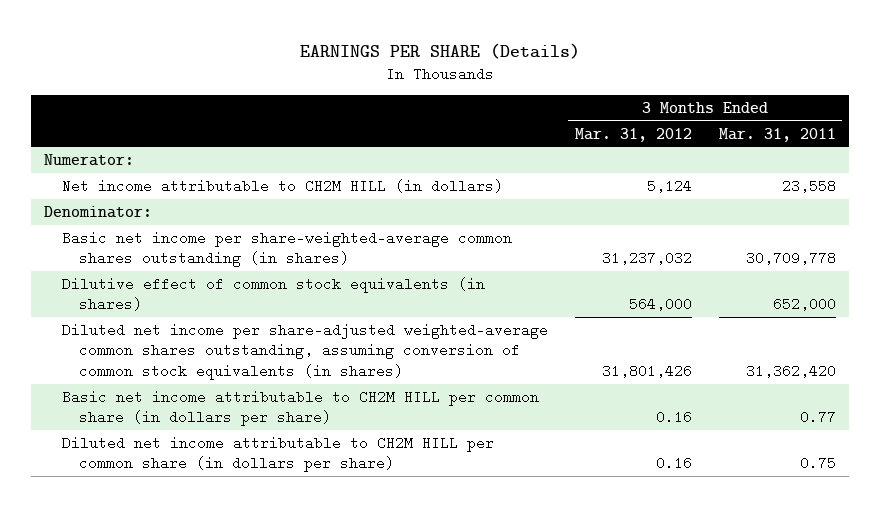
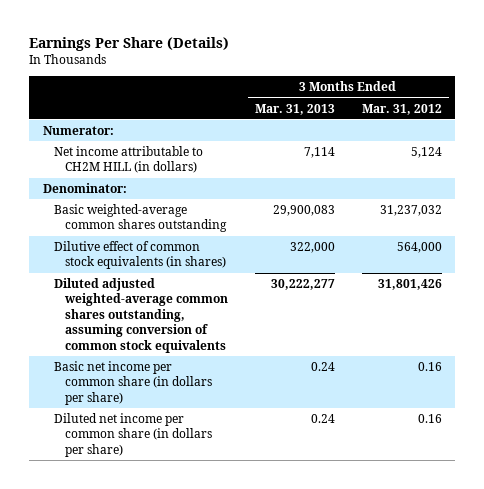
[300,42,581,59] EARNINGS PER SHARE (Details) -> [29,36,230,51] Earnings Per Share (Details)
[718,127,836,142] Mar. 31, 2011 -> none
none -> [254,103,335,115] Mar. 31, 2013
[61,230,512,268] Basic net income per share-weighted-average common shares outstanding (in shares) -> [53,204,227,233] Basic weighted-average common shares outstanding
[61,322,548,380] Diluted net income per share-adjusted weighted-average common shares outstanding, assuming conversion of common stock equivalents (in shares) -> [53,278,228,353] Diluted adjusted weighted-average common shares outstanding, assuming conversion of common stock equivalents
[61,389,539,427] Basic net income attributable to CH2M HILL per common share (in dollars per share) -> [53,361,212,405] Basic net income per common share (in dollars per share)
[61,435,494,473] Diluted net income attributable to CH2M HILL per common share (in dollars per share) -> [53,413,212,457] Diluted net income per common share (in dollars per share)

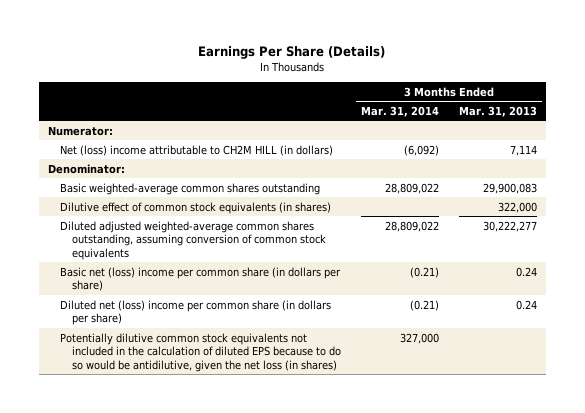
[361,103,442,115] Mar. 31, 2012 -> none
none -> [361,105,440,117] Mar. 31, 2014
[53,146,203,174] Net income attributable to CH2M HILL (in dollars) -> [60,144,334,156] Net (loss) income attributable to CH2M HILL (in dollars)
[53,361,212,405] Basic net income per common share (in dollars per share) -> [60,266,342,292] Basic net (loss) income per common share (in dollars per share)
[53,413,212,457] Diluted net income per common share (in dollars per share) -> [60,299,332,326] Diluted net (loss) income per common share (in dollars per share)
none -> [60,332,342,372] Potentially dilutive common stock equivalents not included in the calculation of diluted EPS because to do so would be antidilutive, given the net loss (in shares)

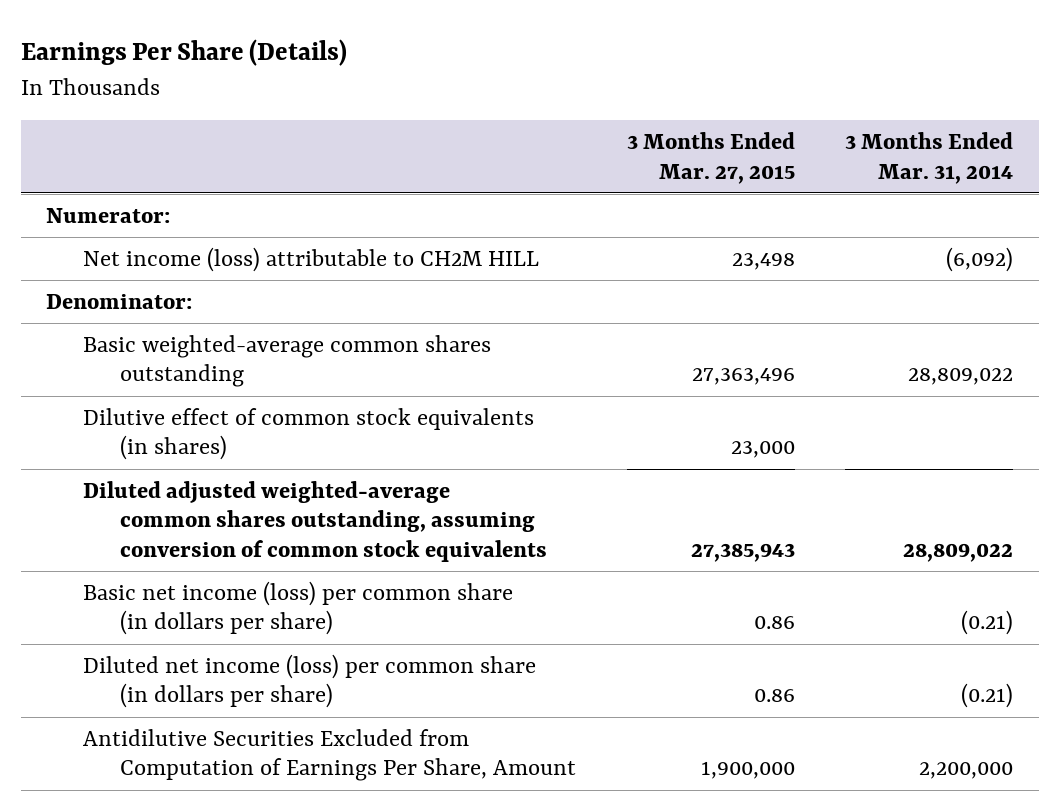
[458,105,537,117] Mar. 31, 2013 -> none
none -> [626,131,795,184] 3 Months Ended Mar. 27, 2015
[60,144,334,156] Net (loss) income attributable to CH2M HILL (in dollars) -> [83,246,540,272] Net income (loss) attributable to CH2M HILL
[60,332,342,372] Potentially dilutive common stock equivalents not included in the calculation of diluted EPS because to do so would be antidilutive, given the net loss (in shares) -> none
[60,266,342,292] Basic net (loss) income per common share (in dollars per share) -> [83,580,514,636] Basic net income (loss) per common share (in dollars per share)
[60,299,332,326] Diluted net (loss) income per common share (in dollars per share) -> [83,653,537,709] Diluted net income (loss) per common share (in dollars per share)
none -> [83,728,577,782] Antidilutive Securities Excluded from Computation of Earnings Per Share, Amount

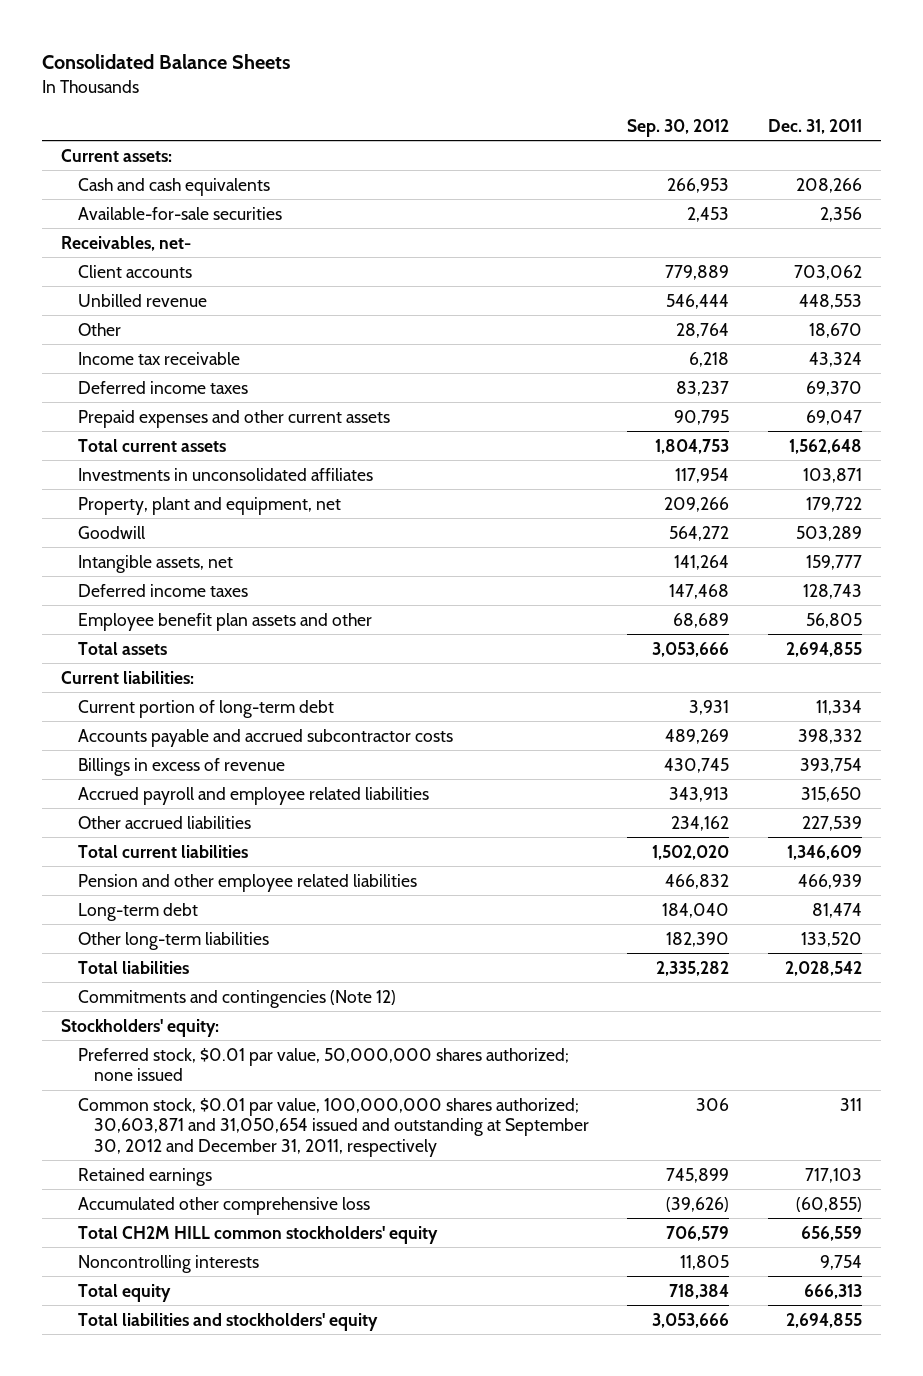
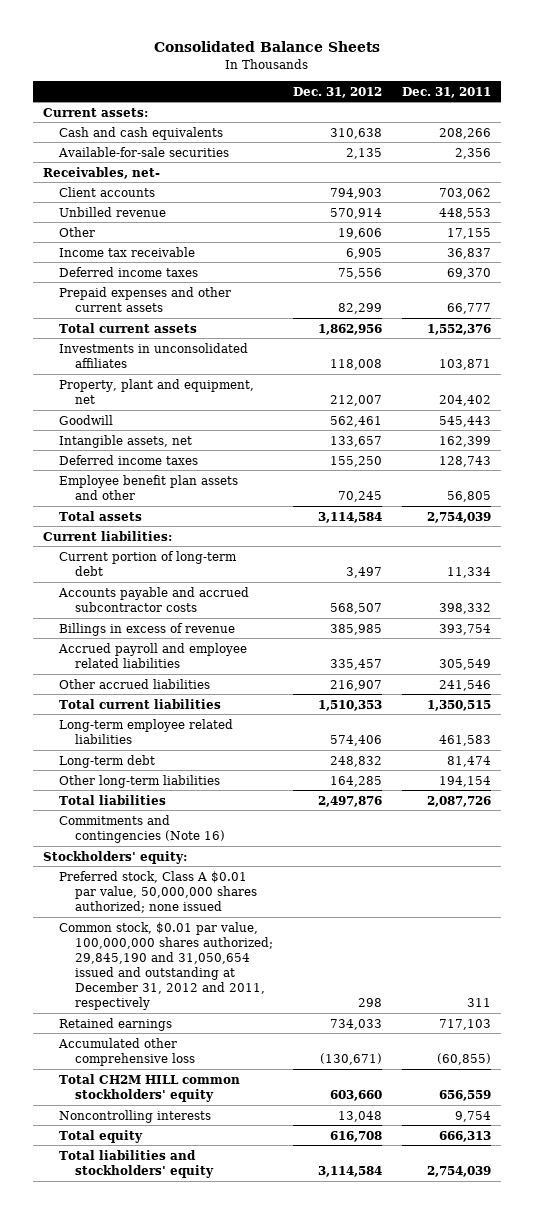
[627,118,730,137] Sep. 30, 2012 -> none
none -> [292,86,382,98] Dec. 31, 2012
[808,322,862,338] 18,670 -> [447,227,492,239] 17,155
[808,351,862,367] 43,324 -> [447,247,492,259] 36,837
[805,409,862,425] 69,047 -> [447,302,492,314] 66,777
[788,438,862,454] 1,562,648 -> [427,323,492,335] 1,552,376
[805,496,862,512] 179,722 -> [439,394,492,406] 204,402
[795,525,862,541] 503,289 -> [439,415,492,427] 545,443
[805,554,862,570] 159,777 -> [439,435,492,447] 162,399
[785,641,862,657] 2,694,855 -> [427,511,492,523] 2,754,039
[800,786,862,802] 315,650 -> [439,658,492,670] 305,549
[801,815,862,831] 227,539 -> [439,679,492,691] 241,546
[786,844,862,860] 1,346,609 -> [427,699,492,711] 1,350,515
[77,873,417,892] Pension and other employee related liabilities -> [59,718,234,744] Long-term employee related liabilities
[797,873,862,889] 466,939 -> [439,734,492,746] 461,583
[800,931,862,947] 133,520 -> [439,775,492,787] 194,154
[784,960,862,976] 2,028,542 -> [427,795,492,807] 2,087,726
[77,989,396,1008] Commitments and contingencies (Note 12) -> [59,814,225,843] Commitments and contingencies (Note 16)
[77,1047,569,1082] Preferred stock, $0.01 par value, 50,000,000 shares authorized; none issued -> [59,870,257,913] Preferred stock, Class A $0.01 par value, 50,000,000 shares authorized; none issued
[77,1097,590,1157] Common stock, $0.01 par value, 100,000,000 shares authorized; 30,603,871 and 31,050,654 issued and outstanding at September 30, 2012 and December 31, 2011, respectively -> [59,921,273,1011] Common stock, $0.01 par value, 100,000,000 shares authorized; 29,845,190 and 31,050,654 issued and outstanding at December 31, 2012 and 2011, respectively
[785,1312,862,1328] 2,694,855 -> [427,1165,492,1177] 2,754,039

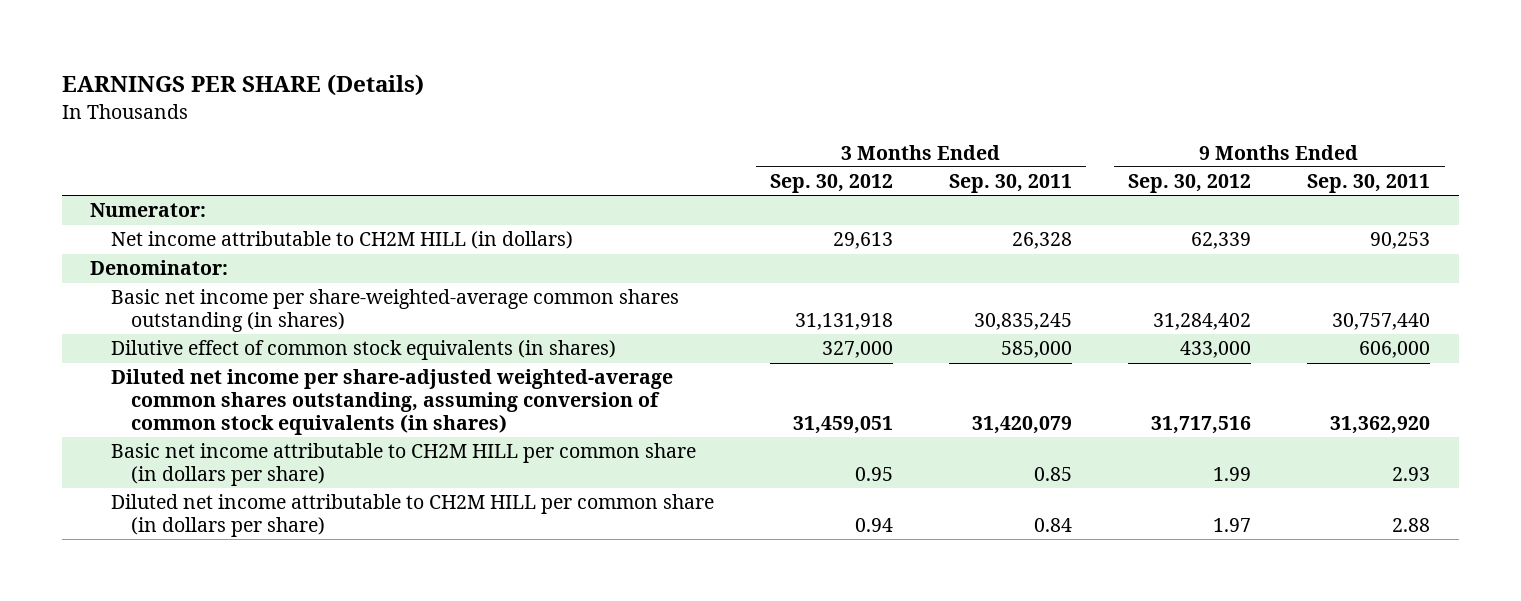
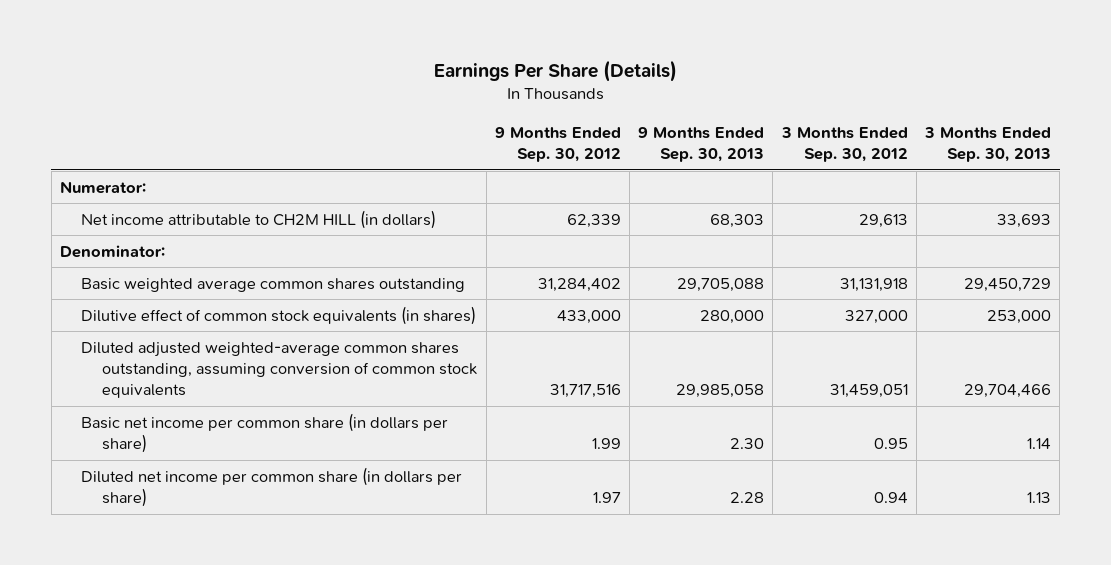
[62,74,425,97] EARNINGS PER SHARE (Details) -> [433,60,677,83] Earnings Per Share (Details)
[949,174,1073,194] Sep. 30, 2011 -> none
[1307,174,1431,194] Sep. 30, 2011 -> none
none -> [638,126,765,163] 9 Months Ended Sep. 30, 2013
none -> [923,126,1051,163] 3 Months Ended Sep. 30, 2013
[110,289,679,332] Basic net income per share-weighted-average common shares outstanding (in shares) -> [81,277,466,292] Basic weighted average common shares outstanding
[110,369,673,435] Diluted net income per share-adjusted weighted-average common shares outstanding, assuming conversion of common stock equivalents (in shares) -> [81,341,478,399] Diluted adjusted weighted-average common shares outstanding, assuming conversion of common stock equivalents
[110,443,696,486] Basic net income attributable to CH2M HILL per common share (in dollars per share) -> [81,412,449,454] Basic net income per common share (in dollars per share)
[110,494,714,537] Diluted net income attributable to CH2M HILL per common share (in dollars per share) -> [81,466,463,508] Diluted net income per common share (in dollars per share)

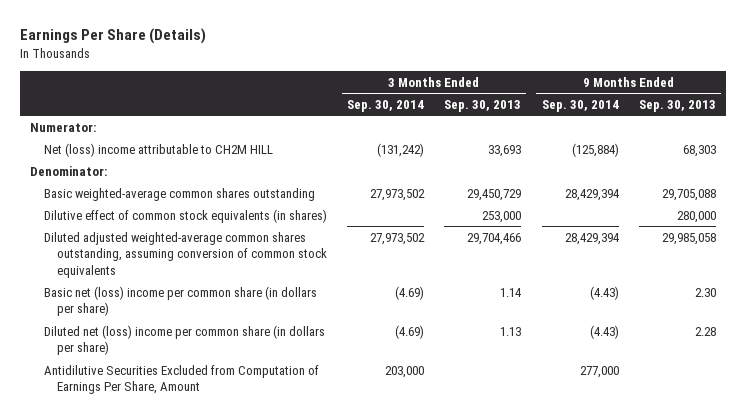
[494,126,621,163] 9 Months Ended Sep. 30, 2012 -> none
[780,126,908,163] 3 Months Ended Sep. 30, 2012 -> none
none -> [347,99,425,112] Sep. 30, 2014
none -> [541,99,619,112] Sep. 30, 2014
[81,209,437,229] Net income attributable to CH2M HILL (in dollars) -> [43,142,273,157] Net (loss) income attributable to CH2M HILL
[81,277,466,292] Basic weighted average common shares outstanding -> [43,187,315,201] Basic weighted-average common shares outstanding
[81,412,449,454] Basic net income per common share (in dollars per share) -> [43,285,317,317] Basic net (loss) income per common share (in dollars per share)
[81,466,463,508] Diluted net income per common share (in dollars per share) -> [43,324,325,356] Diluted net (loss) income per common share (in dollars per share)
none -> [43,364,319,395] Antidilutive Securities Excluded from Computation of Earnings Per Share, Amount

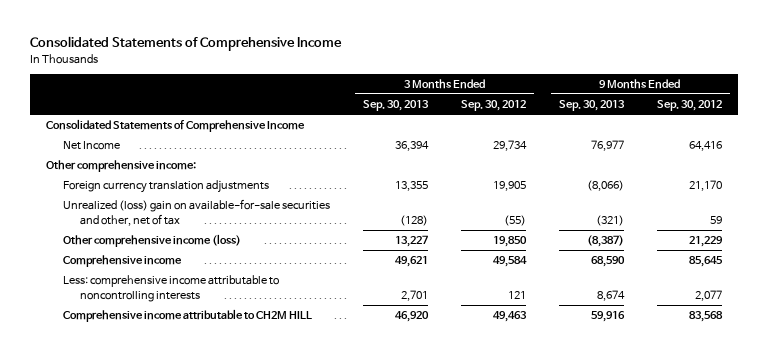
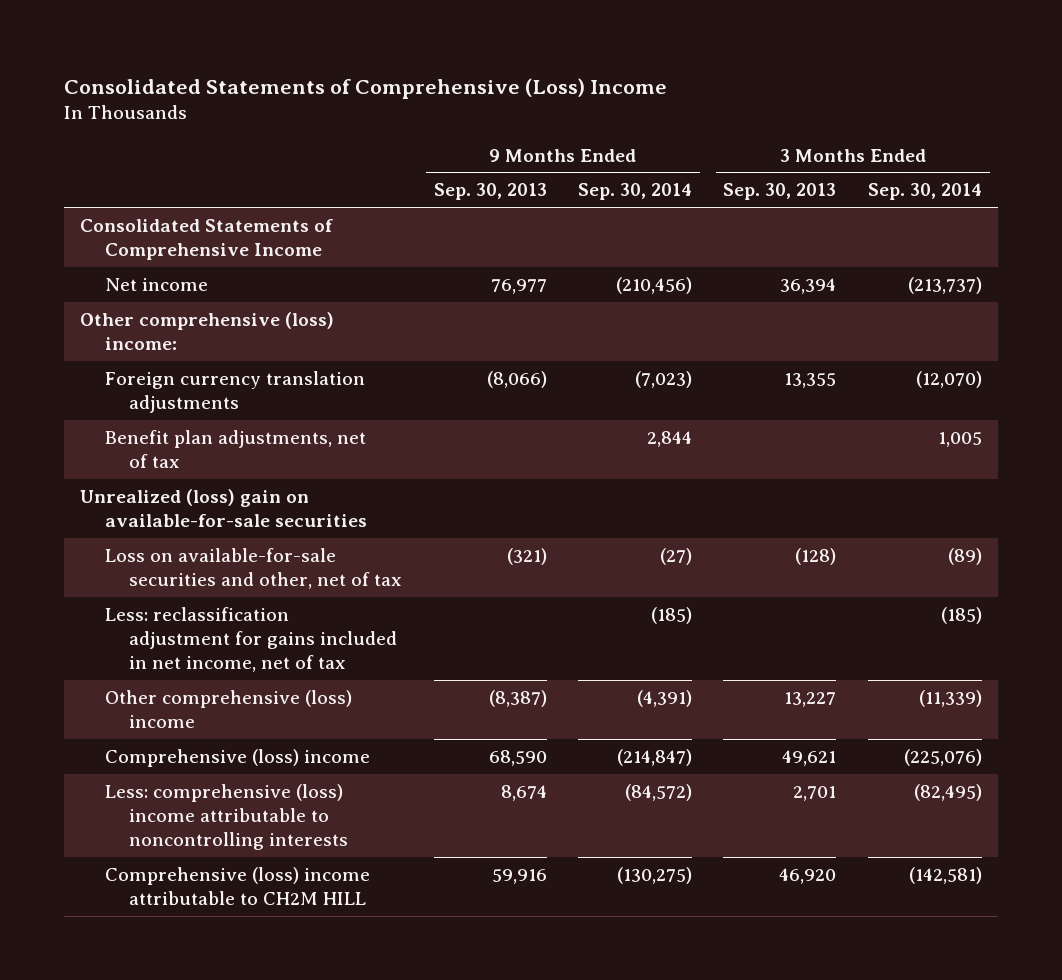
[30,36,343,52] Consolidated Statements of Comprehensive Income -> [64,77,668,99] Consolidated Statements of Comprehensive (Loss) Income
[461,100,527,112] Sep. 30, 2012 -> none
[656,100,722,112] Sep. 30, 2012 -> none
none -> [578,183,693,201] Sep. 30, 2014
none -> [867,183,982,201] Sep. 30, 2014
[63,141,121,151] Net Income -> [104,277,208,291] Net income
[46,160,197,173] Other comprehensive income: -> [79,311,334,351] Other comprehensive (loss) income:
none -> [104,429,366,469] Benefit plan adjustments, net of tax
none -> [79,488,367,528] Unrealized (loss) gain on available-for-sale securities
[63,199,331,226] Unrealized (loss) gain on available-for-sale securities and other, net of tax -> [104,547,403,590] Loss on available-for-sale securities and other, net of tax
none -> [104,606,398,673] Less: reclassification adjustment for gains included in net income, net of tax
[63,234,242,248] Other comprehensive income (loss) -> [104,689,352,729] Other comprehensive (loss) income
[63,255,183,268] Comprehensive income -> [104,748,370,767] Comprehensive (loss) income
[63,275,280,302] Less: comprehensive income attributable to noncontrolling interests -> [104,783,349,851] Less: comprehensive (loss) income attributable to noncontrolling interests
[63,309,313,323] Comprehensive income attributable to CH2M HILL -> [104,866,370,906] Comprehensive (loss) income attributable to CH2M HILL

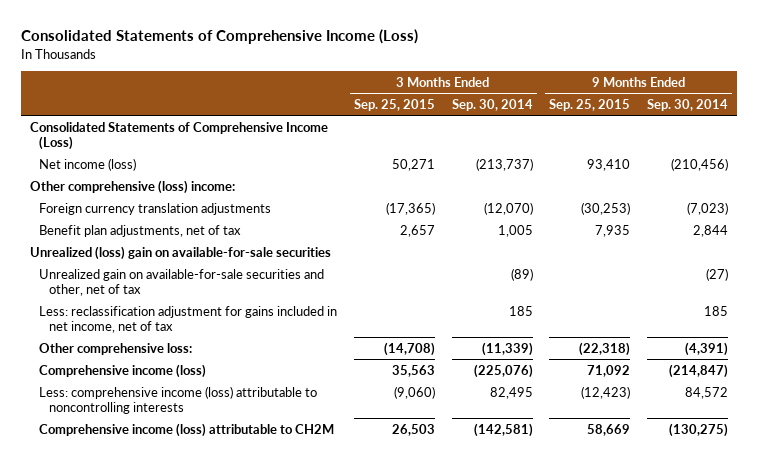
[64,77,668,99] Consolidated Statements of Comprehensive (Loss) Income -> [21,29,419,45] Consolidated Statements of Comprehensive Income (Loss)
[433,183,547,201] Sep. 30, 2013 -> none
[723,183,837,201] Sep. 30, 2013 -> none
none -> [353,98,435,111] Sep. 25, 2015
none -> [549,98,631,111] Sep. 25, 2015
[79,218,333,261] Consolidated Statements of Comprehensive Income -> [29,121,328,150] Consolidated Statements of Comprehensive Income (Loss)
[104,277,208,291] Net income -> [39,157,137,171] Net income (loss)
[104,547,403,590] Loss on available-for-sale securities and other, net of tax -> [39,268,325,296] Unrealized gain on available-for-sale securities and other, net of tax
[651,606,693,624] (185) -> [704,305,729,316] 185
[940,606,982,624] (185) -> [508,305,533,316] 185
[104,689,352,729] Other comprehensive (loss) income -> [39,342,193,355] Other comprehensive loss:
[104,748,370,767] Comprehensive (loss) income -> [39,363,207,378] Comprehensive income (loss)
[104,783,349,851] Less: comprehensive (loss) income attributable to noncontrolling interests -> [39,385,318,414] Less: comprehensive income (loss) attributable to noncontrolling interests
[625,783,693,801] (84,572) -> [685,386,729,399] 84,572
[913,783,982,801] (82,495) -> [489,386,533,399] 82,495
[104,866,370,906] Comprehensive (loss) income attributable to CH2M HILL -> [39,422,335,437] Comprehensive income (loss) attributable to CH2M

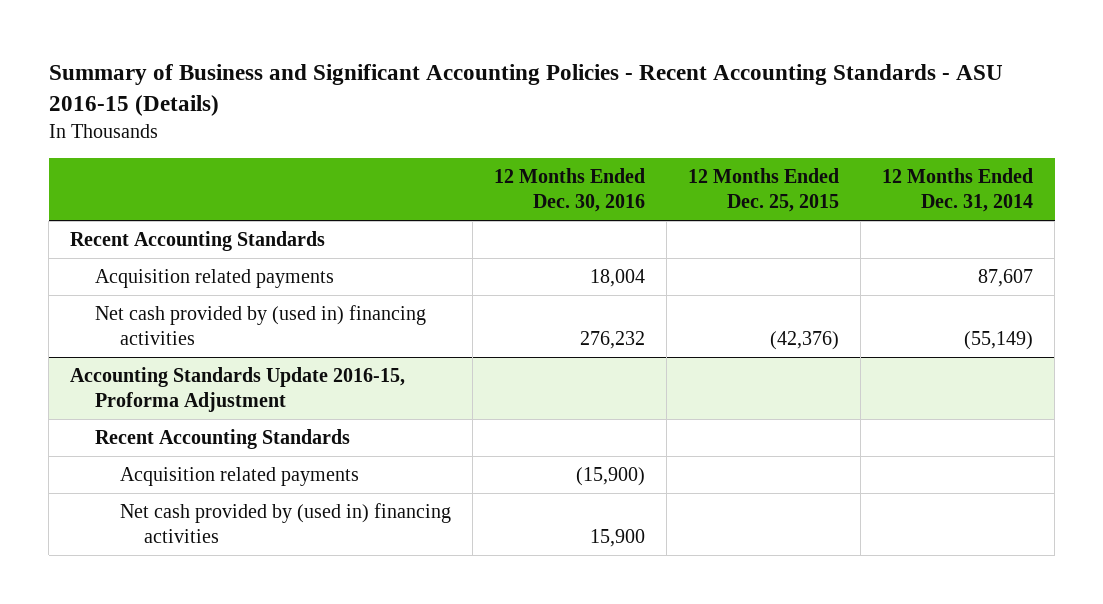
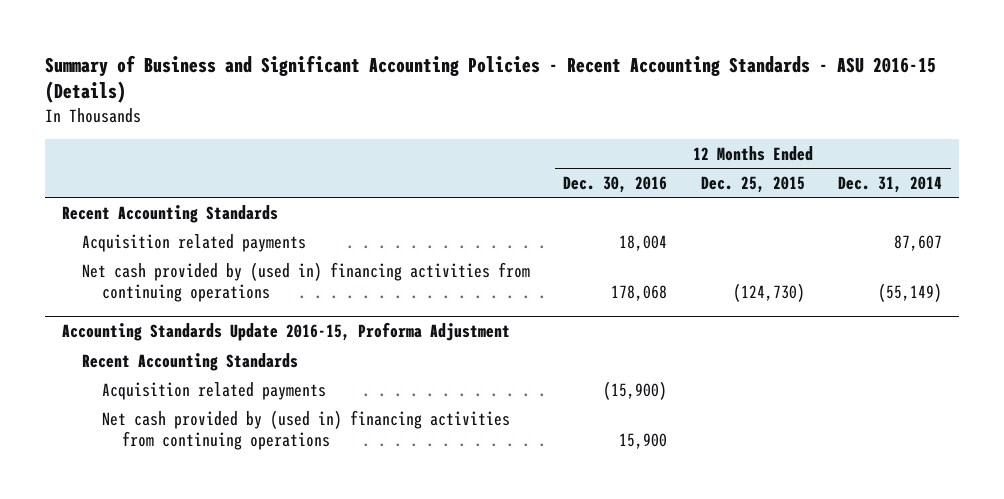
[94,304,426,346] Net cash provided by (used in) financing activities -> [81,261,530,302] Net cash provided by (used in) financing activities from continuing operations
[579,331,645,350] 276,232 -> [611,284,668,301] 178,068
[769,331,839,351] (42,376) -> [732,282,805,302] (124,730)
[119,502,451,544] Net cash provided by (used in) financing activities -> [101,409,510,450] Net cash provided by (used in) financing activities from continuing operations

